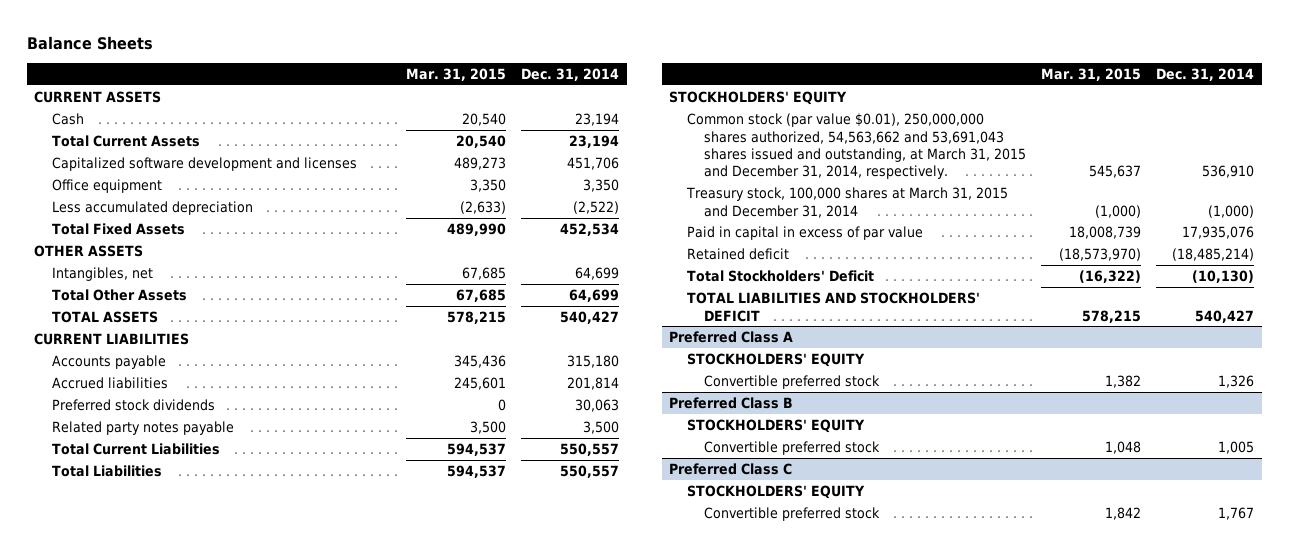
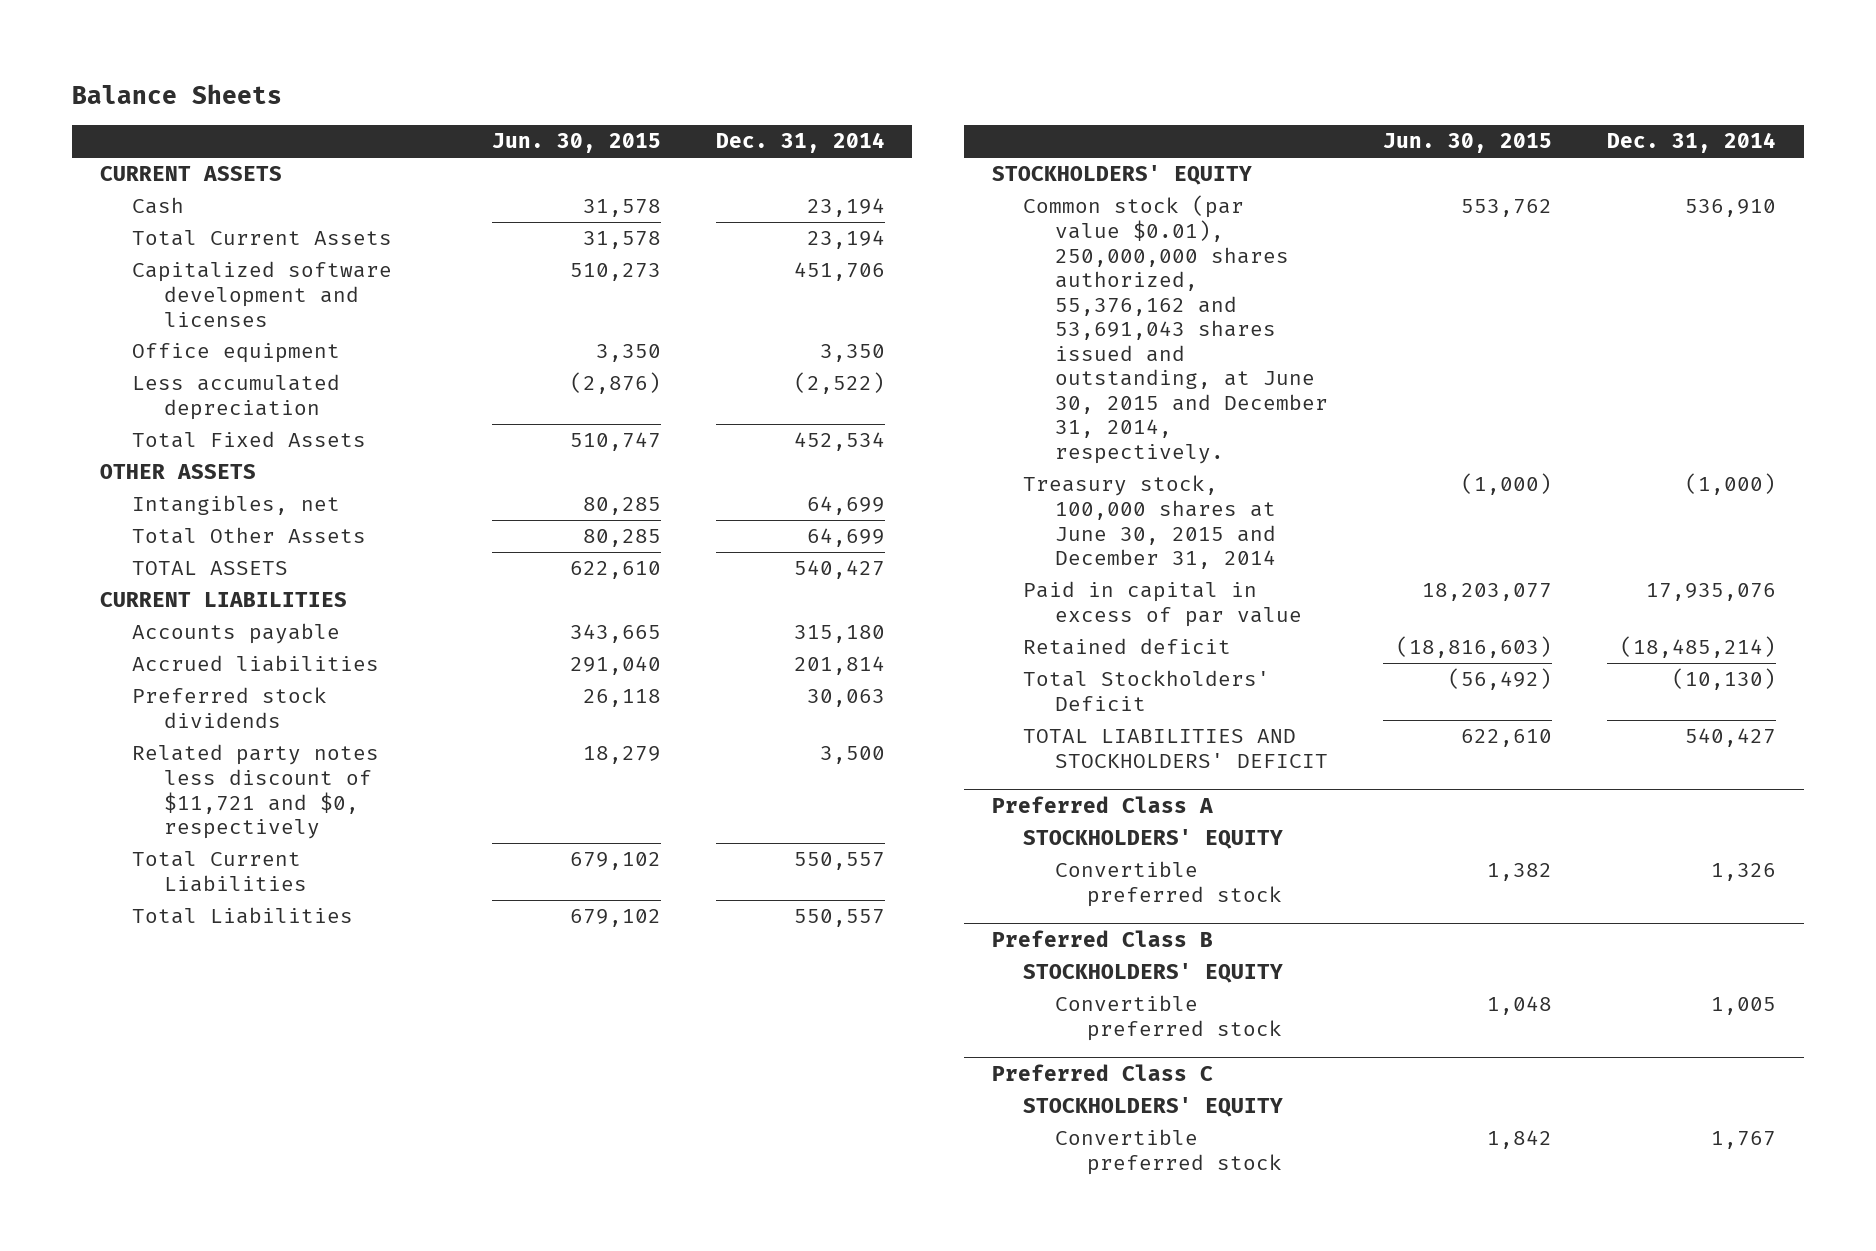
[405,67,506,81] Mar. 31, 2015 -> none
none -> [491,133,661,154] Jun. 30, 2015
[51,421,234,436] Related party notes payable -> [131,744,379,840] Related party notes less discount of $11,721 and $0, respectively
[686,113,1026,180] Common stock (par value $0.01), 250,000,000 shares authorized, 54,563,662 and 53,691,043 shares issued and outstanding, at March 31, 2015 and December 31, 2014, respectively. -> [1023,195,1329,465] Common stock (par value $0.01), 250,000,000 shares authorized, 55,376,162 and 53,691,043 shares issued and outstanding, at June 30, 2015 and December 31, 2014, respectively.
[685,187,1008,218] Treasury stock, 100,000 shares at March 31, 2015 and December 31, 2014 -> [1023,475,1277,570] Treasury stock, 100,000 shares at June 30, 2015 and December 31, 2014

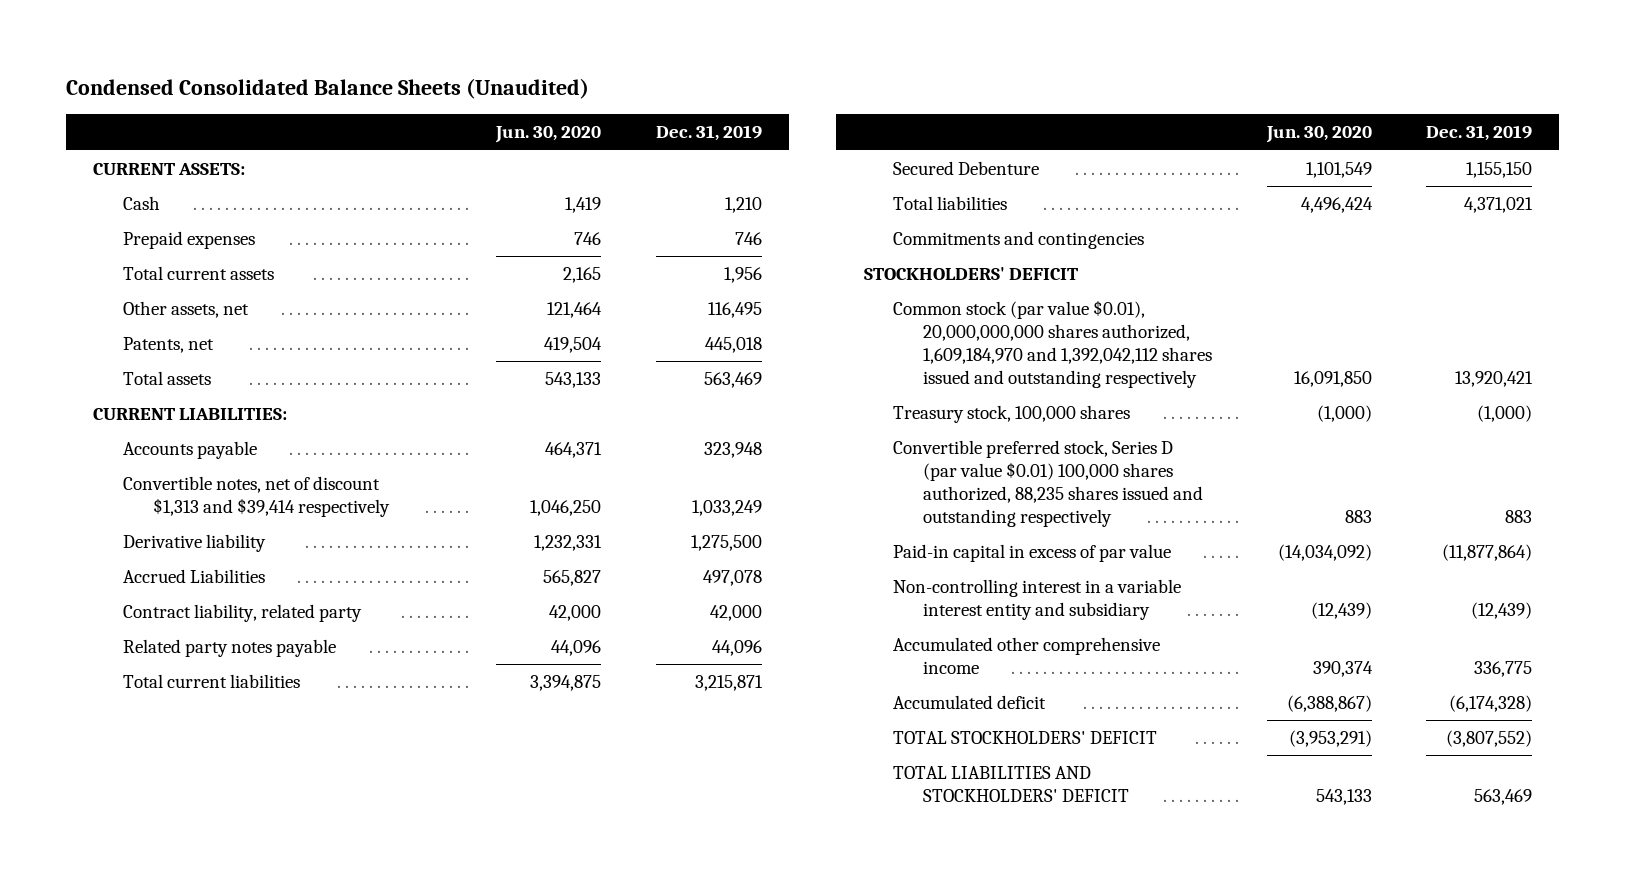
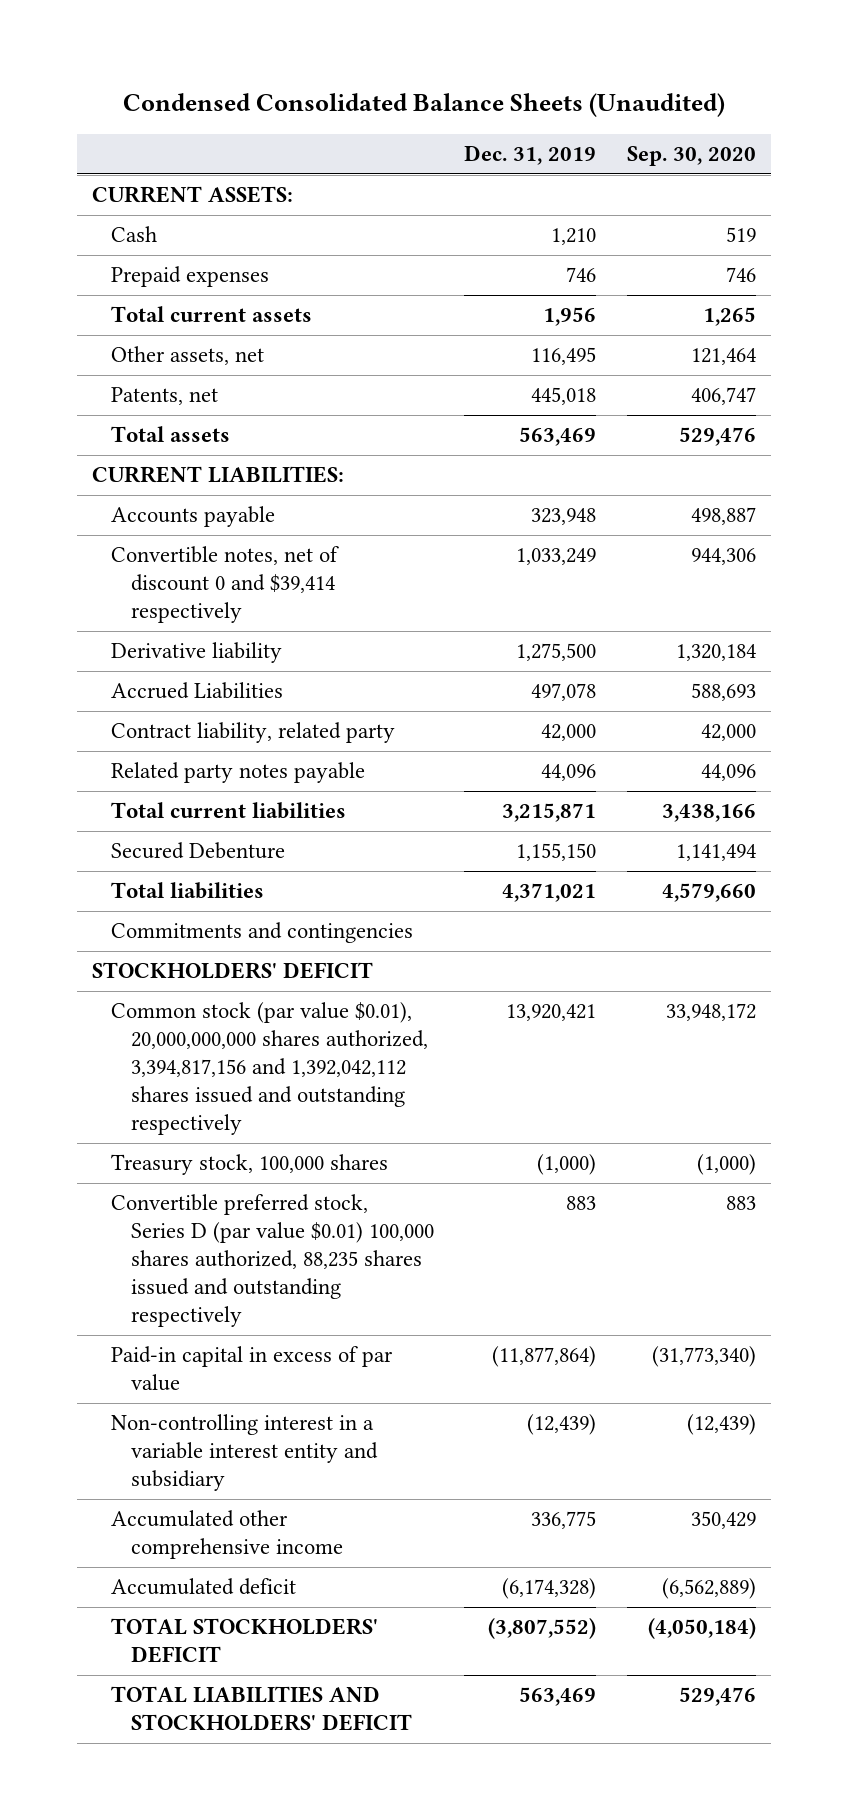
[495,126,602,144] Jun. 30, 2020 -> none
none -> [626,146,756,167] Sep. 30, 2020
[123,475,390,517] Convertible notes, net of discount $1,313 and $39,414 respectively -> [111,546,340,624] Convertible notes, net of discount 0 and $39,414 respectively
[893,299,1213,388] Common stock (par value $0.01), 20,000,000,000 shares authorized, 1,609,184,970 and 1,392,042,112 shares issued and outstanding respectively -> [111,1002,428,1135] Common stock (par value $0.01), 20,000,000,000 shares authorized, 3,394,817,156 and 1,392,042,112 shares issued and outstanding respectively

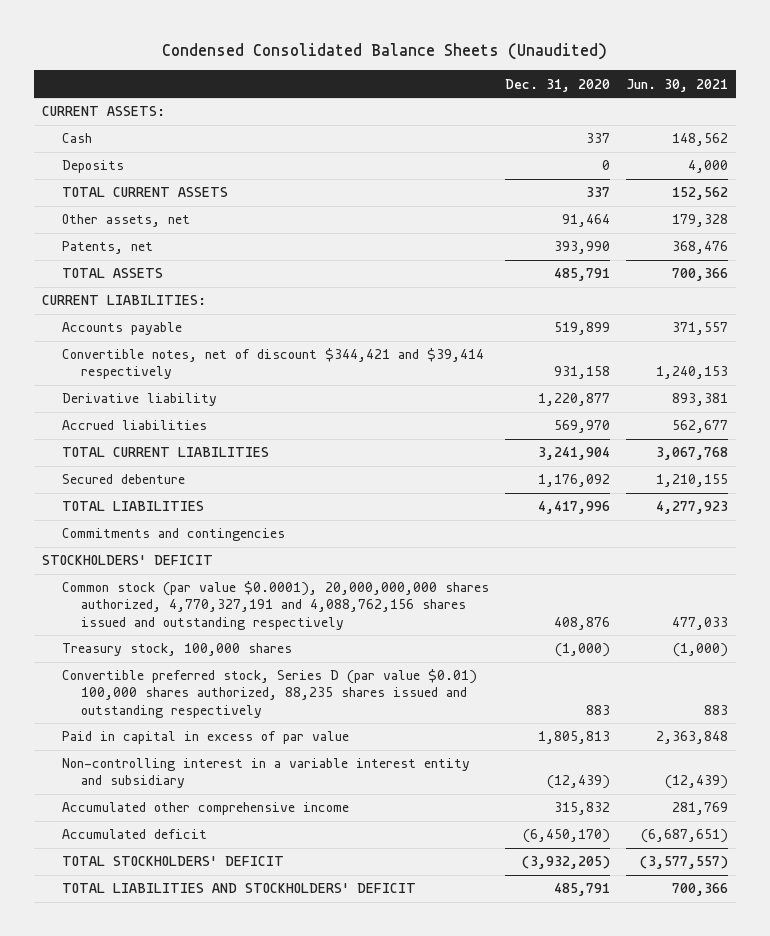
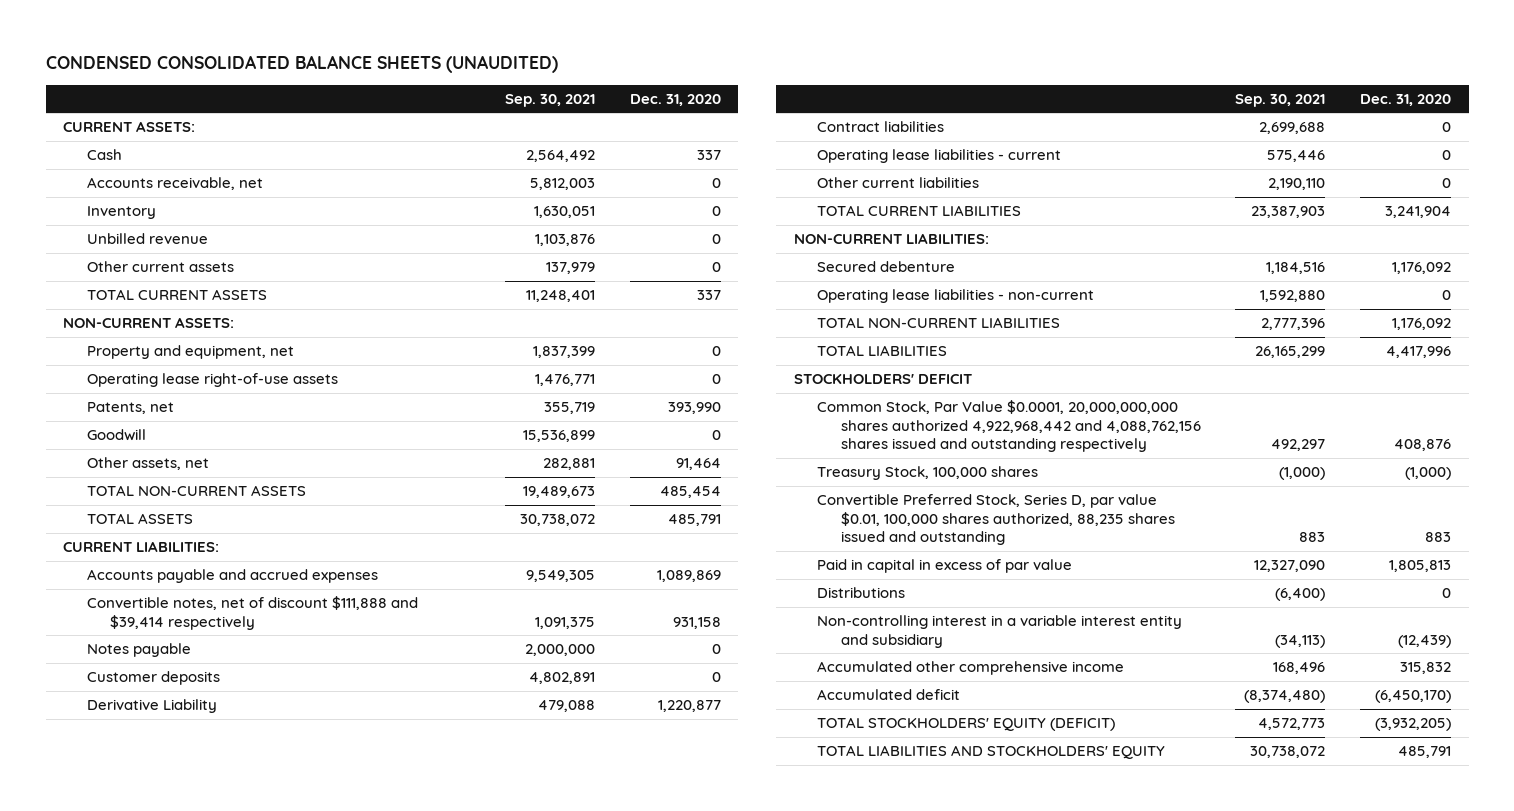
[161,43,607,61] Condensed Consolidated Balance Sheets (Unaudited) -> [45,55,558,74] CONDENSED CONSOLIDATED BALANCE SHEETS (UNAUDITED)
[625,78,728,92] Jun. 30, 2021 -> none
none -> [505,93,596,107] Sep. 30, 2021
[61,160,124,174] Deposits -> none
none -> [86,177,263,191] Accounts receivable, net
none -> [86,206,156,220] Inventory
none -> [86,233,208,245] Unbilled revenue
none -> [86,261,234,273] Other current assets
none -> [63,317,235,329] NON-CURRENT ASSETS:
none -> [86,345,294,360] Property and equipment, net
none -> [86,373,338,388] Operating lease right-of-use assets
none -> [86,429,146,442] Goodwill
[61,214,190,228] Other assets, net -> [86,457,209,471] Other assets, net
none -> [86,485,306,497] TOTAL NON-CURRENT ASSETS
[61,322,182,336] Accounts payable -> none
none -> [86,569,378,584] Accounts payable and accrued expenses
[61,348,484,380] Convertible notes, net of discount $344,421 and $39,414 respectively -> [86,596,418,630] Convertible notes, net of discount $111,888 and $39,414 respectively
none -> [86,643,191,658] Notes payable
none -> [86,671,220,686] Customer deposits
[61,393,217,407] Derivative liability -> [86,699,217,714] Derivative Liability
[61,420,207,431] Accrued liabilities -> [817,121,945,133] Contract liabilities
[553,420,610,434] 569,970 -> [1442,122,1452,133] 0
none -> [817,149,1062,164] Operating lease liabilities - current
none -> [817,177,980,189] Other current liabilities
none -> [793,233,989,245] NON-CURRENT LIABILITIES:
none -> [817,289,1095,304] Operating lease liabilities - non-current
none -> [817,317,1061,329] TOTAL NON-CURRENT LIABILITIES
[61,528,285,542] Commitments and contingencies -> none
[61,581,489,630] Common stock (par value $0.0001), 20,000,000,000 shares authorized, 4,770,327,191 and 4,088,762,156 shares issued and outstanding respectively -> [817,400,1201,453] Common Stock, Par Value $0.0001, 20,000,000,000 shares authorized 4,922,968,442 and 4,088,762,156 shares issued and outstanding respectively
[61,643,292,657] Treasury stock, 100,000 shares -> [817,466,1039,481] Treasury Stock, 100,000 shares
[61,669,477,718] Convertible preferred stock, Series D (par value $0.01) 100,000 shares authorized, 88,235 shares issued and outstanding respectively -> [817,494,1175,546] Convertible Preferred Stock, Series D, par value $0.01, 100,000 shares authorized, 88,235 shares issued and outstanding
none -> [817,587,906,599] Distributions
[61,856,284,867] TOTAL STOCKHOLDERS' DEFICIT -> [817,717,1116,732] TOTAL STOCKHOLDERS' EQUITY (DEFICIT)
[61,883,416,894] TOTAL LIABILITIES AND STOCKHOLDERS' DEFICIT -> [817,745,1166,760] TOTAL LIABILITIES AND STOCKHOLDERS' EQUITY

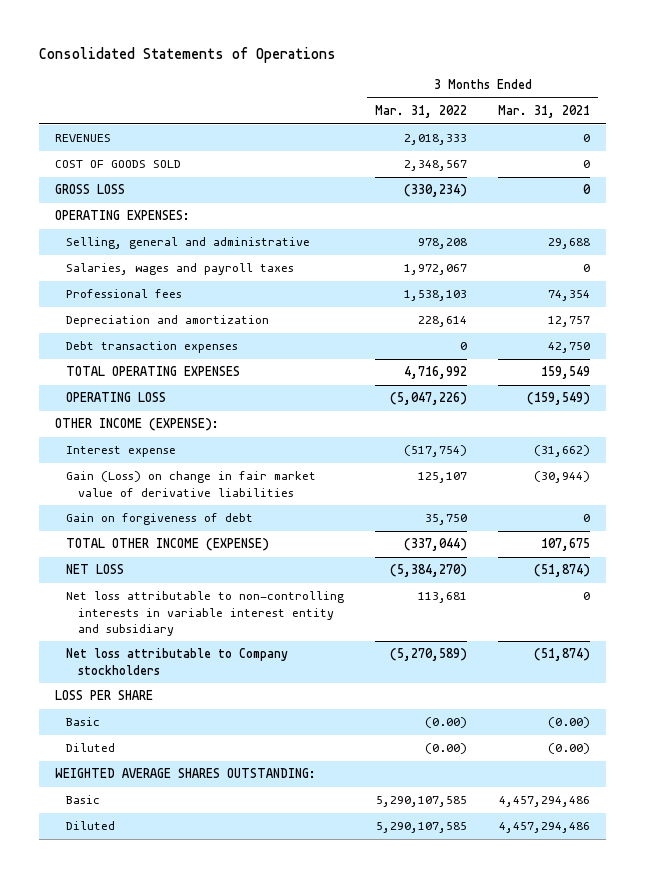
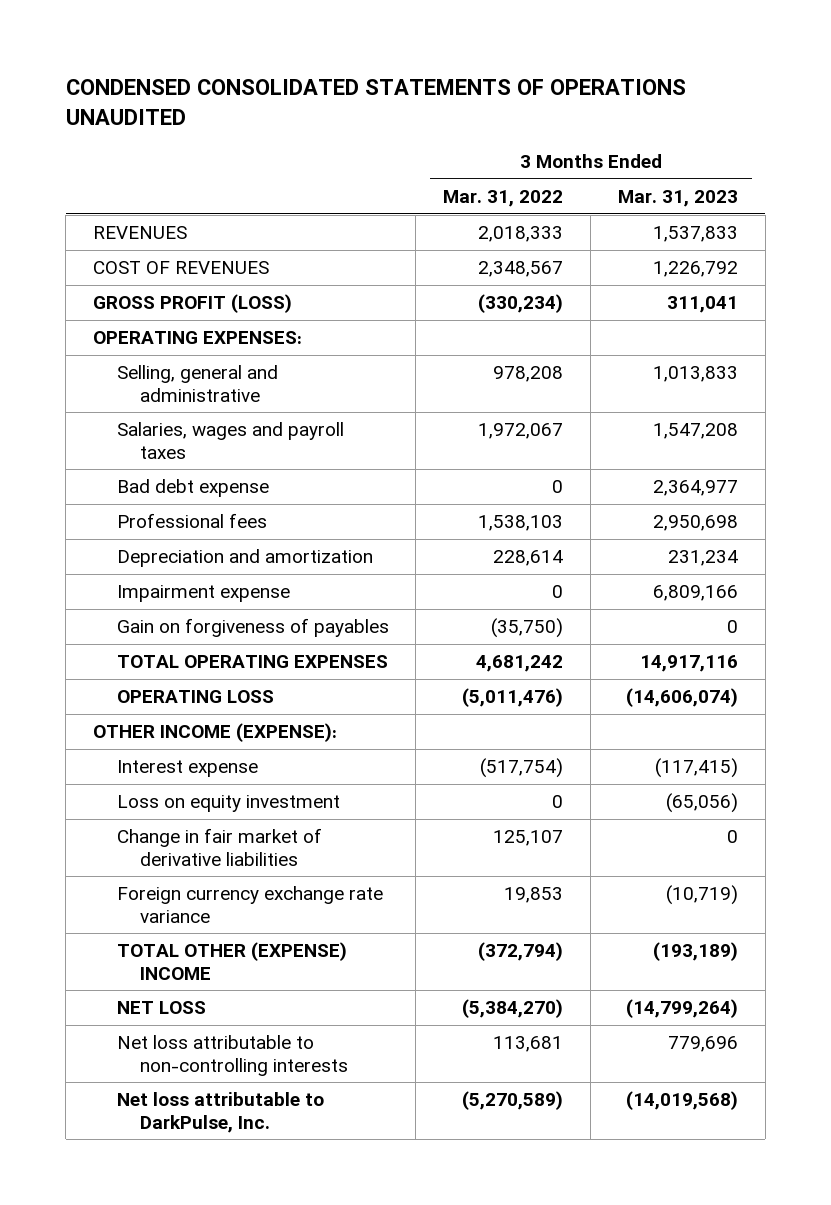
[38,46,336,63] Consolidated Statements of Operations -> [65,79,686,125] CONDENSED CONSOLIDATED STATEMENTS OF OPERATIONS UNAUDITED
[498,104,591,118] Mar. 31, 2021 -> none
none -> [617,189,738,207] Mar. 31, 2023
[54,160,181,169] COST OF GOODS SOLD -> [93,261,270,275] COST OF REVENUES
[54,184,125,195] GROSS LOSS -> [93,294,293,314] GROSS PROFIT (LOSS)
none -> [116,479,269,498] Bad debt expense
[66,341,239,354] Debt transaction expenses -> none
none -> [116,585,290,603] Impairment expense
none -> [116,618,389,638] Gain on forgiveness of payables
[404,366,468,380] 4,716,992 -> [476,655,564,673] 4,681,242
[390,392,468,406] (5,047,226) -> [462,688,564,708] (5,011,476)
[66,513,254,526] Gain on forgiveness of debt -> none
none -> [116,795,340,813] Loss on equity investment
[66,471,317,497] Gain (Loss) on change in fair market value of derivative liabilities -> [116,828,322,866] Change in fair market of derivative liabilities
none -> [116,886,383,923] Foreign currency exchange rate variance
[66,538,270,552] TOTAL OTHER INCOME (EXPENSE) -> [116,942,347,980] TOTAL OTHER (EXPENSE) INCOME
[404,538,468,552] (337,044) -> [478,942,564,962] (372,794)
[54,690,153,701] LOSS PER SHARE -> none
[66,717,101,727] Basic -> none
[66,743,116,753] Diluted -> none
[54,768,316,779] WEIGHTED AVERAGE SHARES OUTSTANDING: -> none
[66,795,101,805] Basic -> none
[66,821,116,831] Diluted -> none
[66,591,345,636] Net loss attributable to non-controlling interests in variable interest entity and subsidiary -> [116,1035,349,1076] Net loss attributable to non-controlling interests
[66,648,289,675] Net loss attributable to Company stockholders -> [116,1092,324,1133] Net loss attributable to DarkPulse, Inc.

